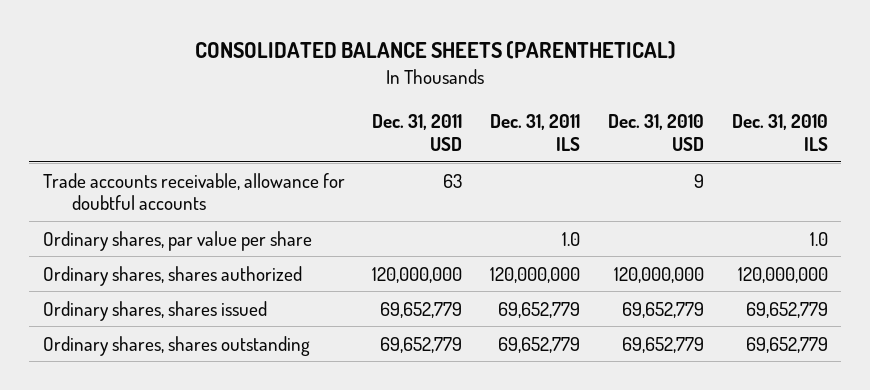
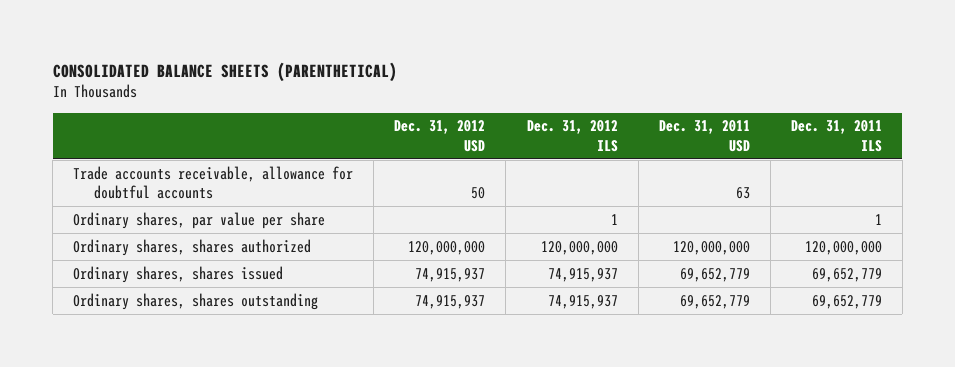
[607,114,704,151] Dec. 31, 2010 USD -> none
[731,114,828,151] Dec. 31, 2010 ILS -> none
none -> [394,120,486,152] Dec. 31, 2012 USD
none -> [526,120,618,152] Dec. 31, 2012 ILS
[562,231,581,246] 1.0 -> [874,213,882,225] 1

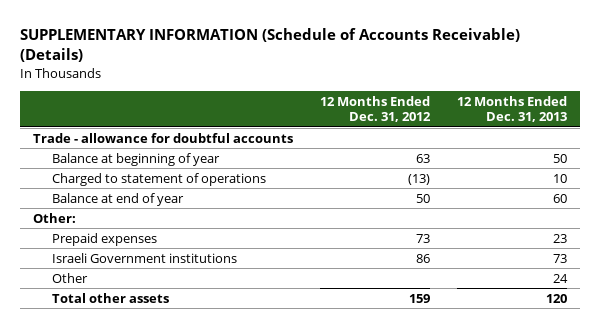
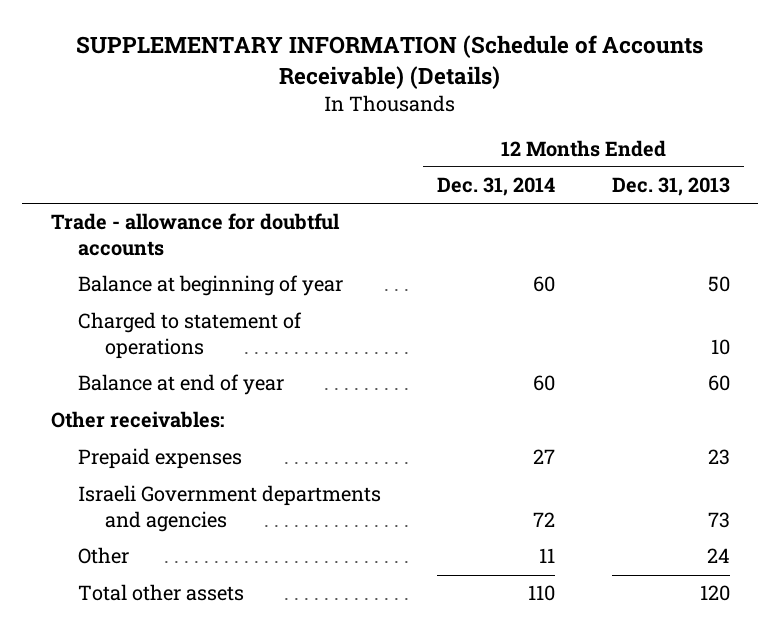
[319,95,431,123] 12 Months Ended Dec. 31, 2012 -> none
none -> [437,177,556,197] Dec. 31, 2014
[33,212,77,223] Other: -> [50,411,224,429] Other receivables:
[51,252,237,263] Israeli Government institutions -> [77,485,381,532] Israeli Government departments and agencies

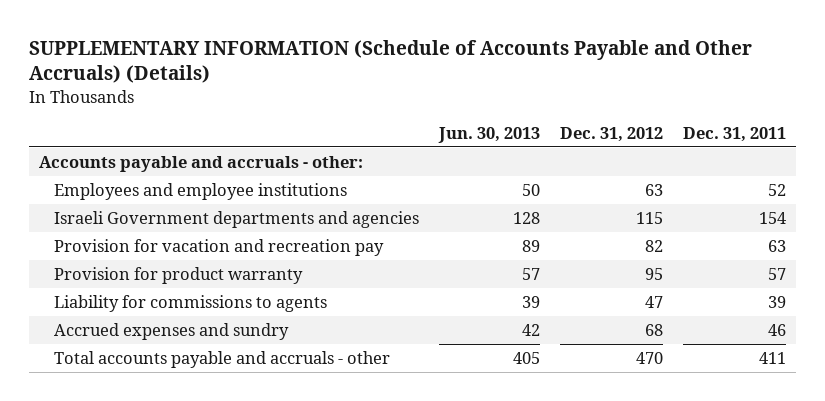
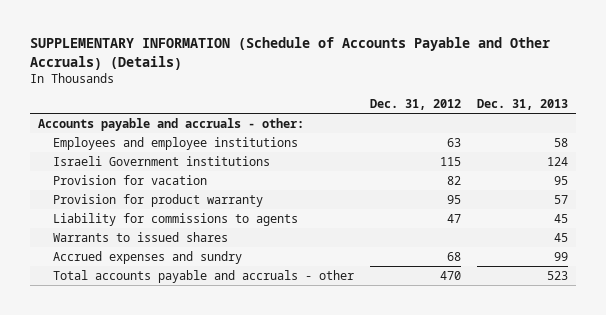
[437,126,540,143] Jun. 30, 2013 -> none
[682,126,786,142] Dec. 31, 2011 -> none
none -> [477,99,569,111] Dec. 31, 2013
[53,210,419,228] Israeli Government departments and agencies -> [52,155,270,166] Israeli Government institutions
[53,238,384,256] Provision for vacation and recreation pay -> [52,174,207,185] Provision for vacation
none -> [52,231,228,242] Warrants to issued shares

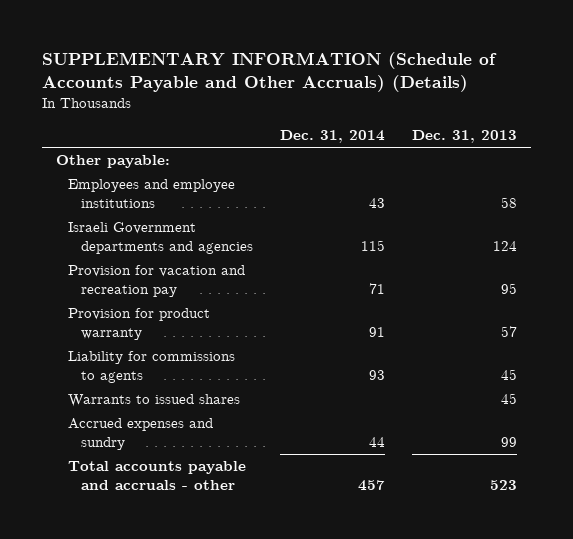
[369,99,461,111] Dec. 31, 2012 -> none
none -> [279,130,385,144] Dec. 31, 2014
[38,117,305,131] Accounts payable and accruals - other: -> [55,155,170,169] Other payable:
[52,155,270,166] Israeli Government institutions -> [68,222,253,254] Israeli Government departments and agencies
[52,174,207,185] Provision for vacation -> [68,265,246,297] Provision for vacation and recreation pay

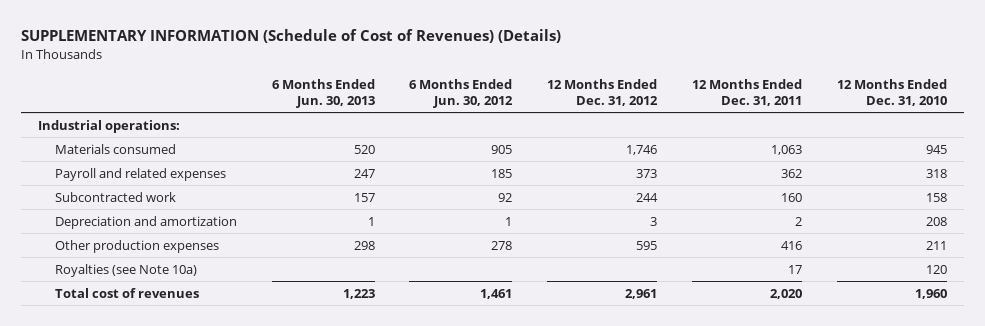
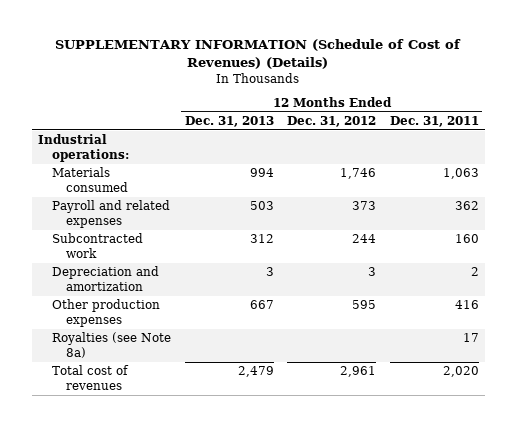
[271,78,375,108] 6 Months Ended Jun. 30, 2013 -> none
[409,78,514,108] 6 Months Ended Jun. 30, 2012 -> none
[836,78,947,106] 12 Months Ended Dec. 31, 2010 -> none
none -> [184,116,274,128] Dec. 31, 2013
[54,263,197,277] Royalties (see Note 10a) -> [52,332,172,358] Royalties (see Note 8a)

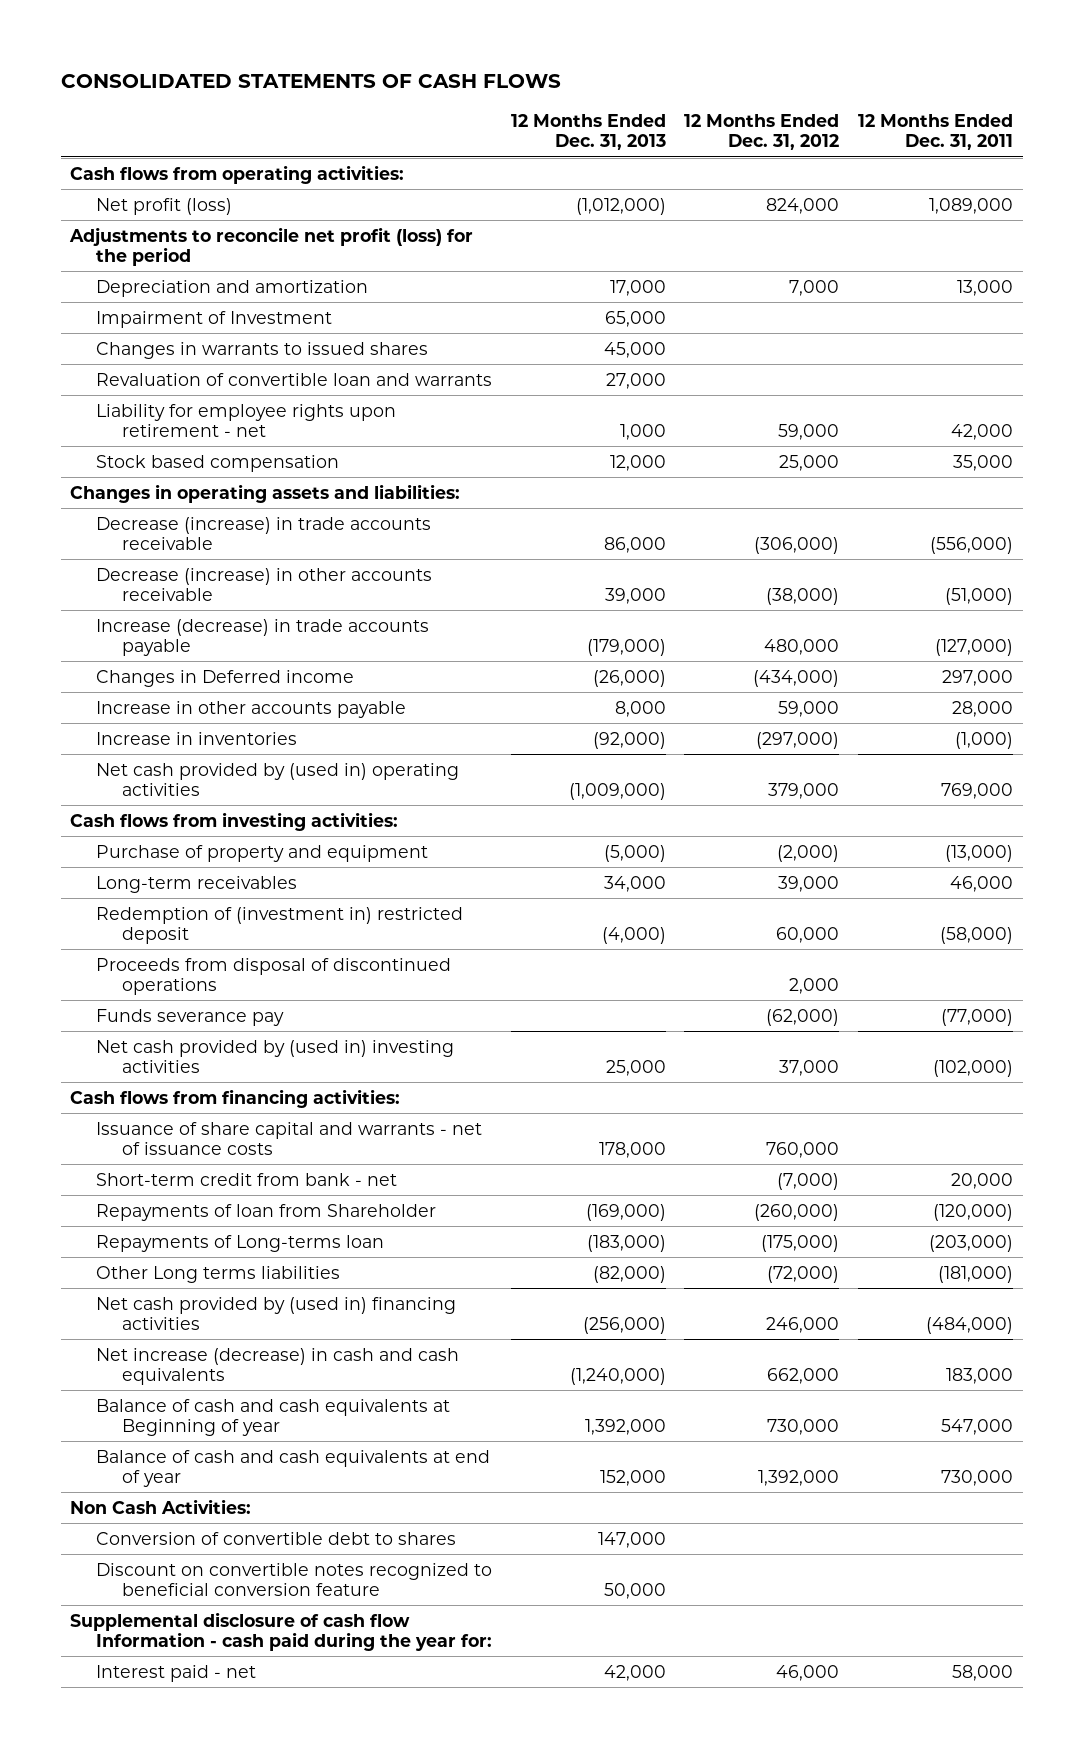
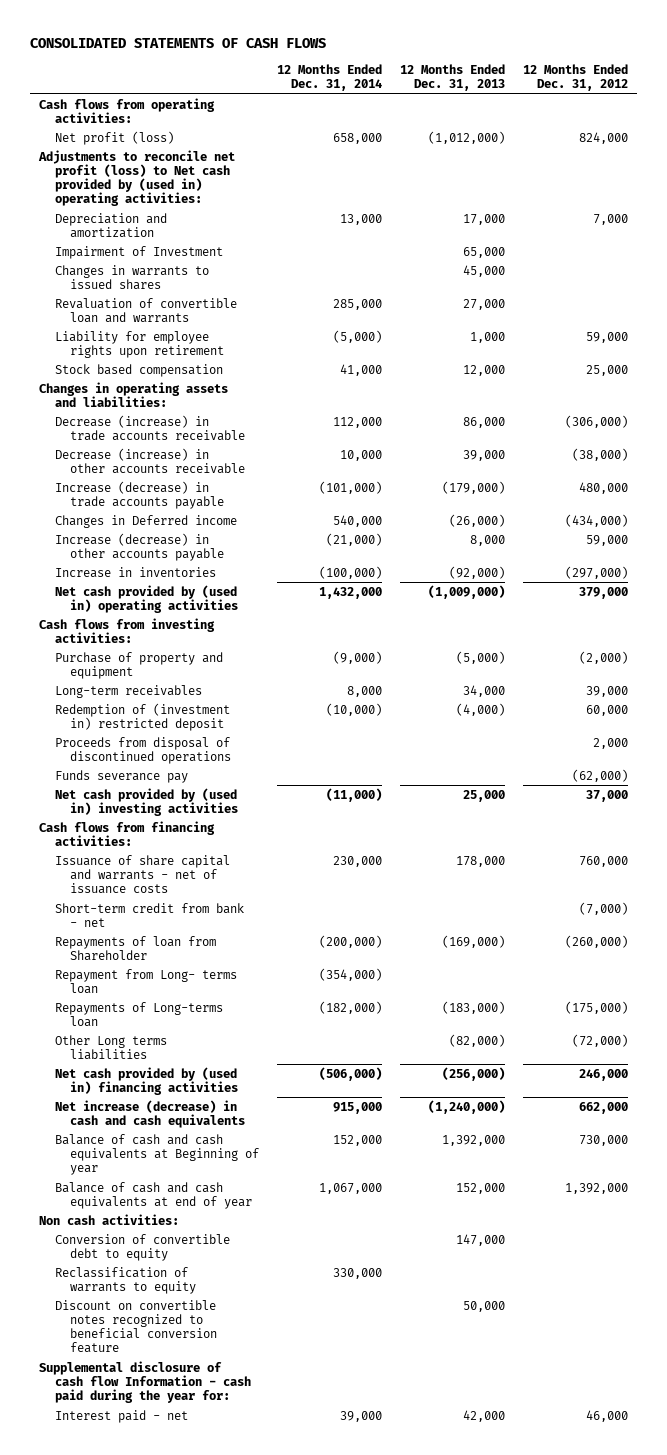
[858,113,1014,150] 12 Months Ended Dec. 31, 2011 -> none
none -> [277,64,383,92] 12 Months Ended Dec. 31, 2014
[68,226,473,266] Adjustments to reconcile net profit (loss) for the period -> [37,149,235,207] Adjustments to reconcile net profit (loss) to Net cash provided by (used in) operating activities:
[95,403,396,437] Liability for employee rights upon retirement - net -> [54,330,225,358] Liability for employee rights upon retirement
[95,700,406,718] Increase in other accounts payable -> [54,532,225,561] Increase (decrease) in other accounts payable
none -> [54,968,237,994] Repayment from Long- terms loan
[69,1498,251,1514] Non Cash Activities: -> [38,1213,179,1225] Non cash activities:
[95,1531,456,1545] Conversion of convertible debt to shares -> [54,1233,230,1261] Conversion of convertible debt to equity
none -> [54,1266,197,1294] Reclassification of warrants to equity

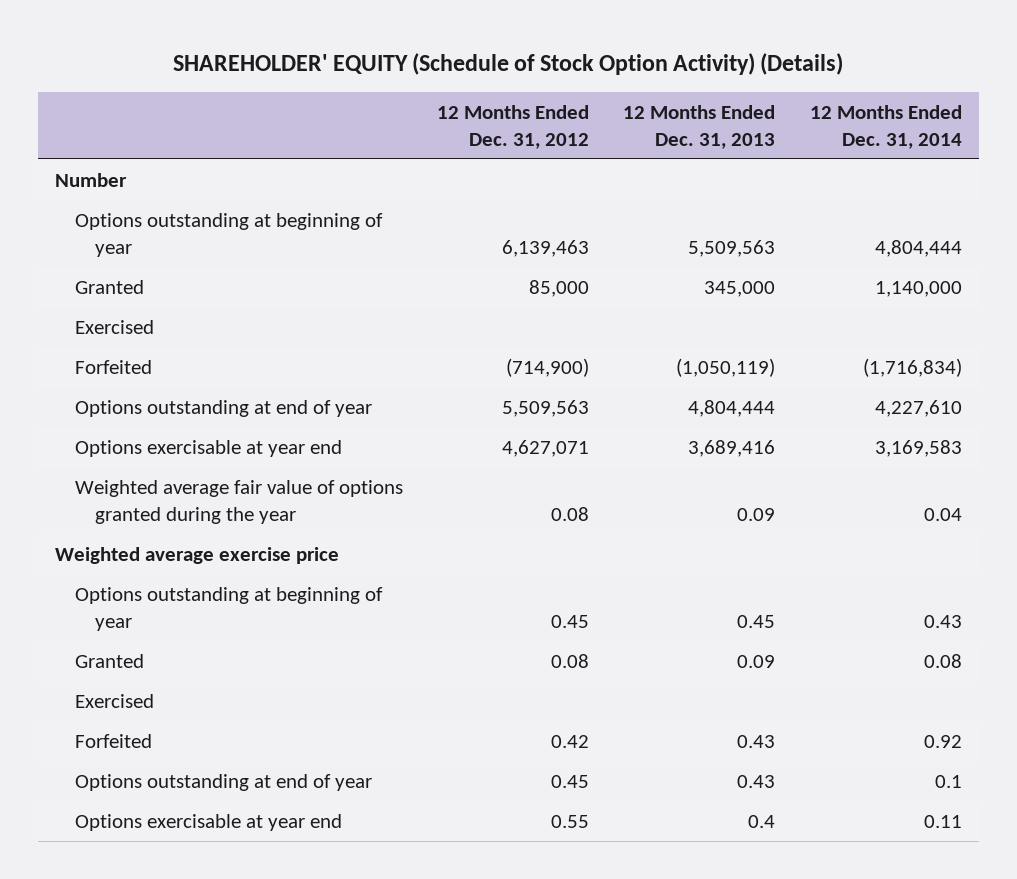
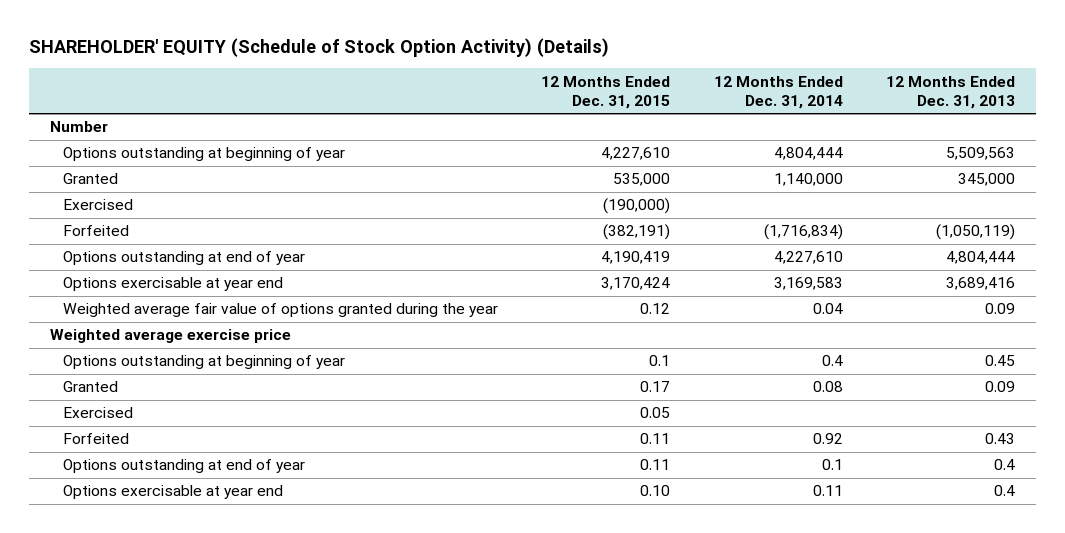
[437,104,590,149] 12 Months Ended Dec. 31, 2012 -> none
none -> [541,75,671,109] 12 Months Ended Dec. 31, 2015
[923,614,962,628] 0.43 -> [821,355,843,367] 0.4
[737,774,776,788] 0.43 -> [993,459,1015,471] 0.4

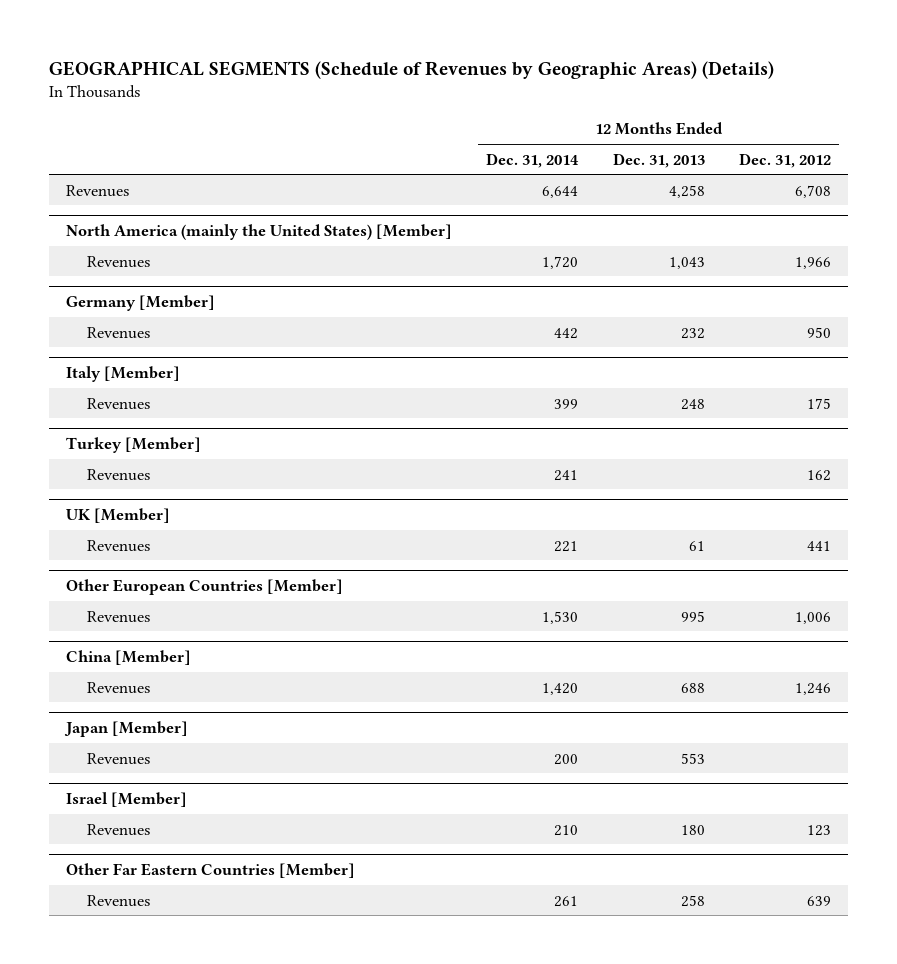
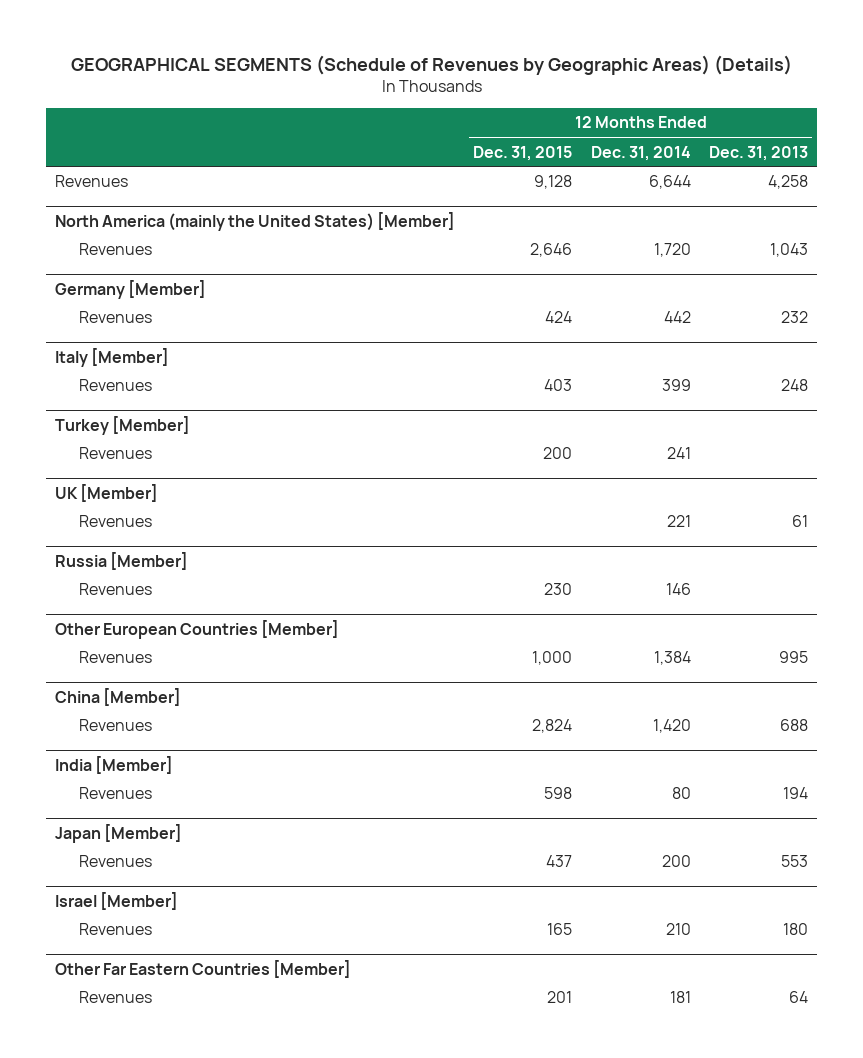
[738,152,831,168] Dec. 31, 2012 -> none
none -> [473,145,573,161] Dec. 31, 2015
none -> [55,551,189,570] Russia [Member]
none -> [79,583,153,596] Revenues
[542,610,579,624] 1,530 -> [653,651,691,666] 1,384
none -> [55,755,174,774] India [Member]
none -> [79,787,153,800] Revenues
[554,895,579,907] 261 -> [669,991,691,1004] 181
[680,894,705,907] 258 -> [788,991,808,1004] 64

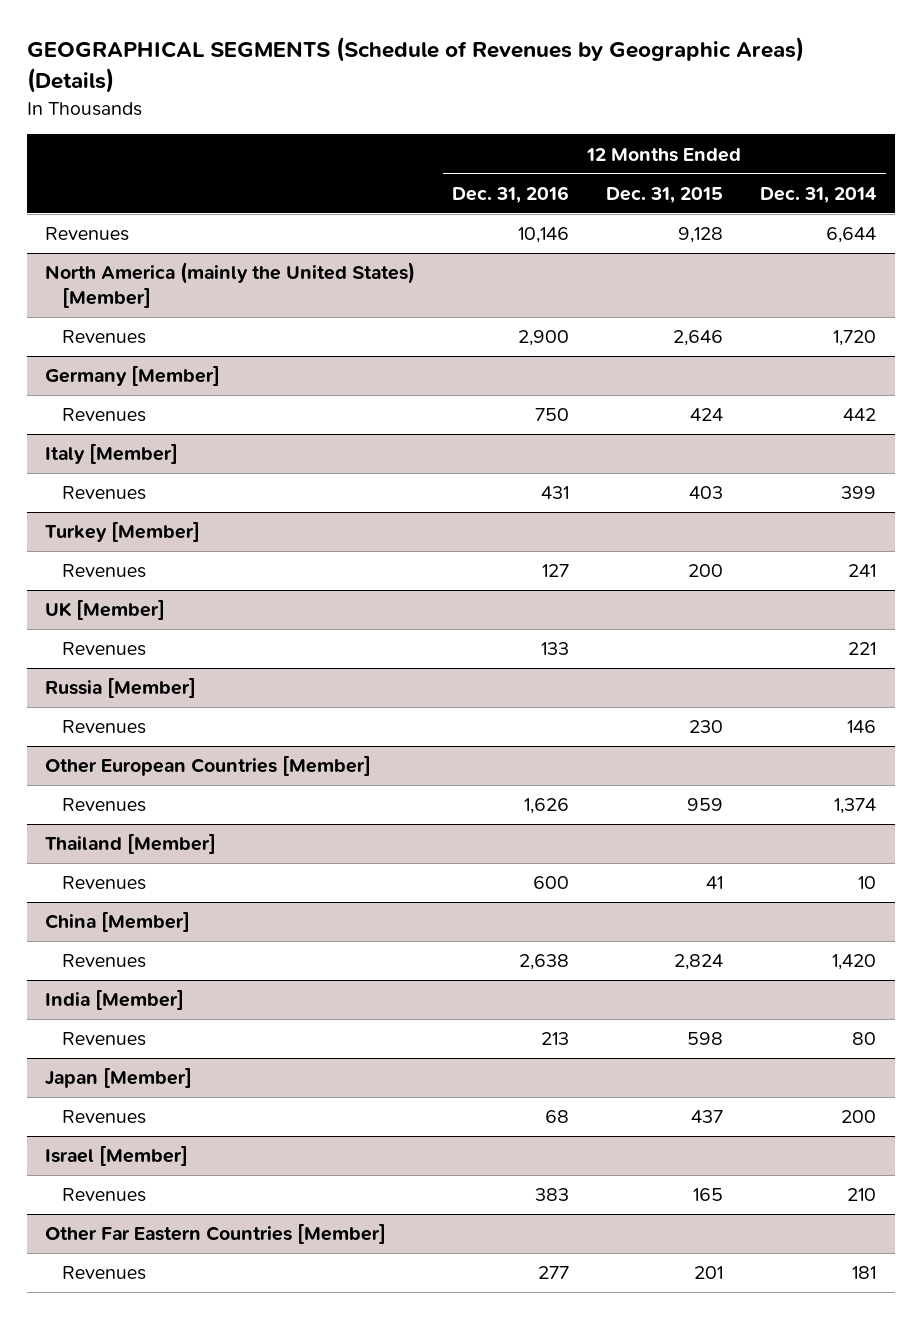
[708,145,808,161] Dec. 31, 2013 -> none
none -> [452,185,570,203] Dec. 31, 2016
[532,651,573,666] 1,000 -> [687,798,724,812] 959
[653,651,691,666] 1,384 -> [834,798,877,815] 1,374
none -> [45,833,217,855] Thailand [Member]
none -> [62,876,147,891] Revenues

